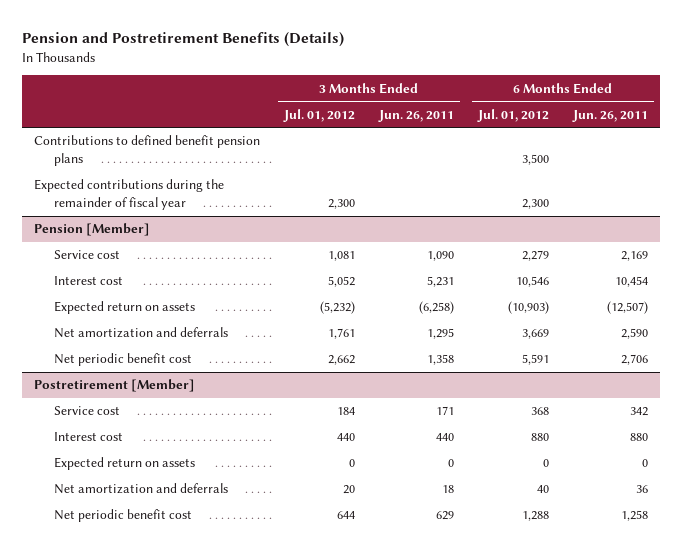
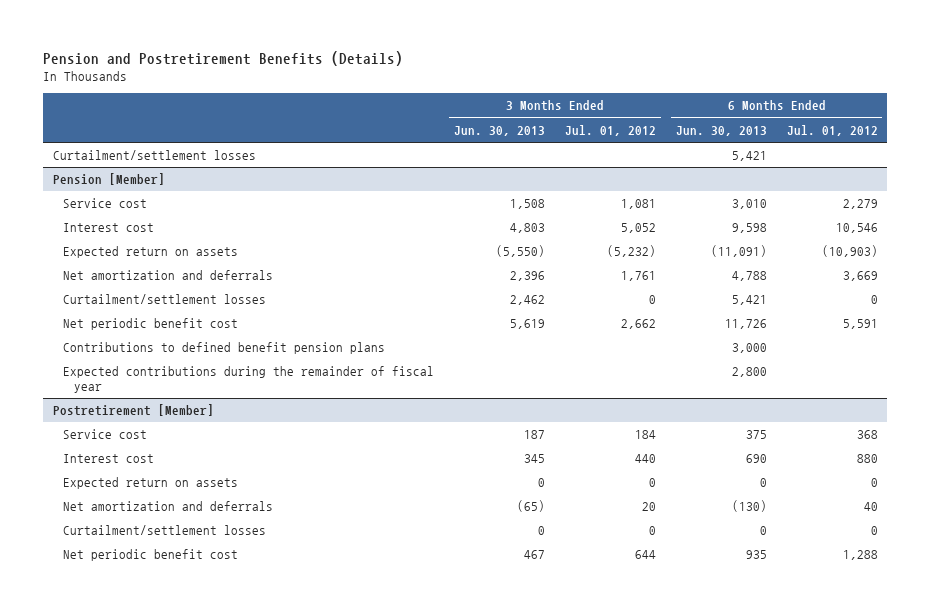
[377,109,454,122] Jun. 26, 2011 -> none
[571,109,648,122] Jun. 26, 2011 -> none
none -> [453,125,545,136] Jun. 30, 2013
none -> [675,125,767,136] Jun. 30, 2013
[33,135,260,167] Contributions to defined benefit pension plans -> none
[33,179,224,211] Expected contributions during the remainder of fiscal year -> none
none -> [52,150,256,161] Curtailment/settlement losses
none -> [63,294,267,305] Curtailment/settlement losses
none -> [63,342,386,355] Contributions to defined benefit pension plans
none -> [63,366,435,394] Expected contributions during the remainder of fiscal year
none -> [63,525,267,536] Curtailment/settlement losses

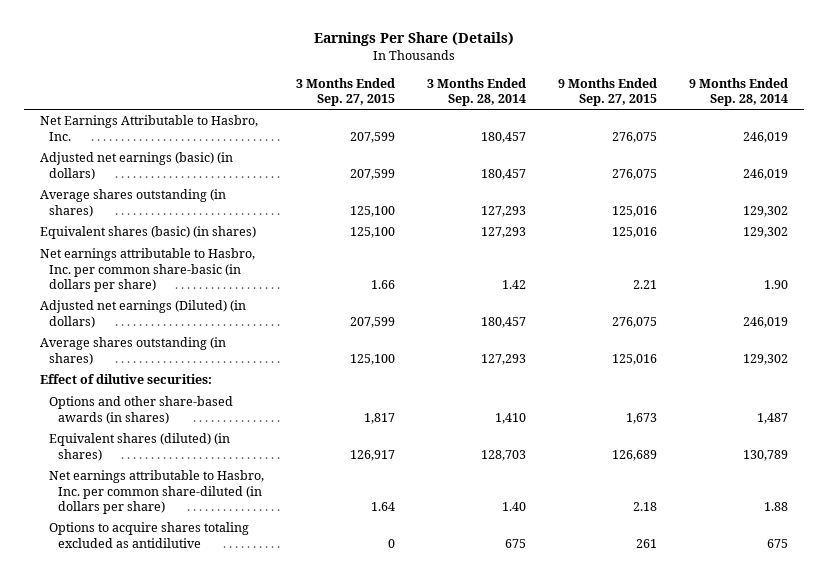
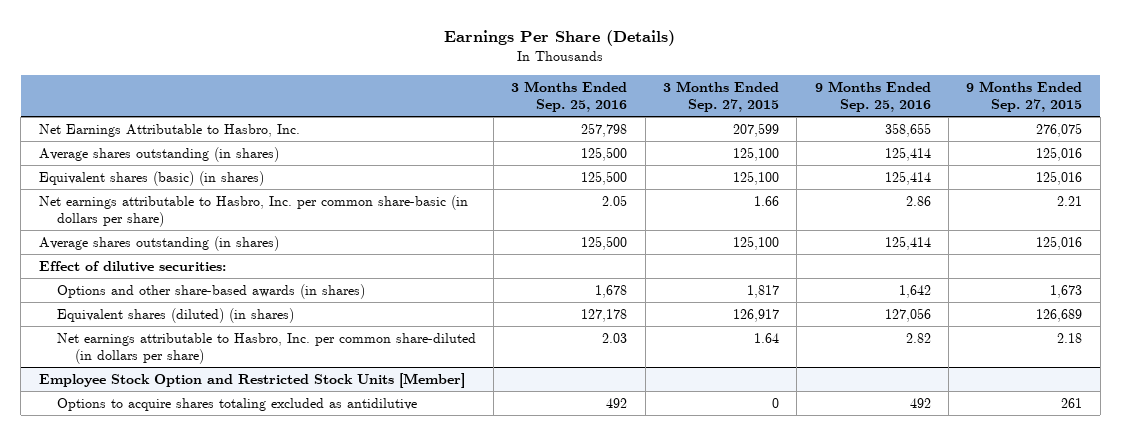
[427,77,527,106] 3 Months Ended Sep. 28, 2014 -> none
[689,77,789,106] 9 Months Ended Sep. 28, 2014 -> none
none -> [511,80,628,113] 3 Months Ended Sep. 25, 2016
none -> [814,80,931,113] 9 Months Ended Sep. 25, 2016
[40,152,234,180] Adjusted net earnings (basic) (in dollars) -> none
[40,300,247,328] Adjusted net earnings (Diluted) (in dollars) -> none
none -> [38,372,465,388] Employee Stock Option and Restricted Stock Units [Member]

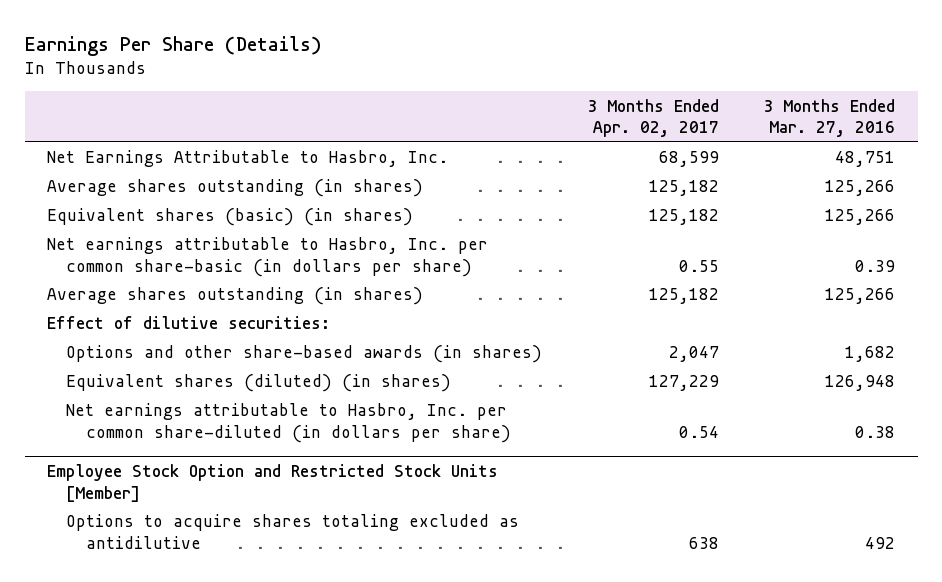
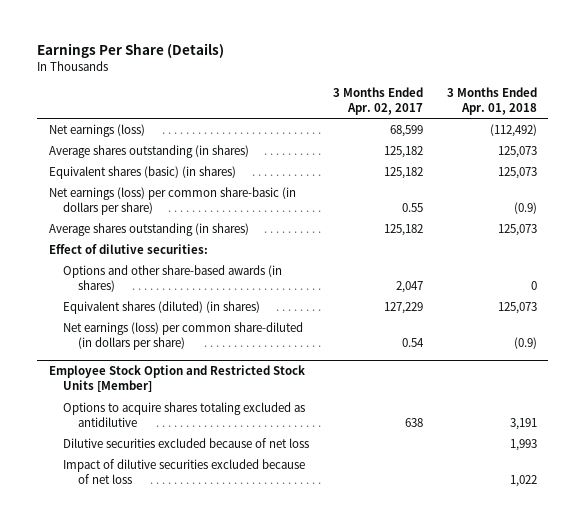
[763,98,896,138] 3 Months Ended Mar. 27, 2016 -> none
none -> [446,87,537,116] 3 Months Ended Apr. 01, 2018
[46,150,448,168] Net Earnings Attributable to Hasbro, Inc. -> [48,123,145,137] Net earnings (loss)
[46,237,488,277] Net earnings attributable to Hasbro, Inc. per common share-basic (in dollars per share) -> [48,186,296,215] Net earnings (loss) per common share-basic (in dollars per share)
[66,403,511,443] Net earnings attributable to Hasbro, Inc. per common share-diluted (in dollars per share) -> [63,321,304,350] Net earnings (loss) per common share-diluted (in dollars per share)
none -> [63,437,310,448] Dilutive securities excluded because of net loss
none -> [63,458,306,484] Impact of dilutive securities excluded because of net loss

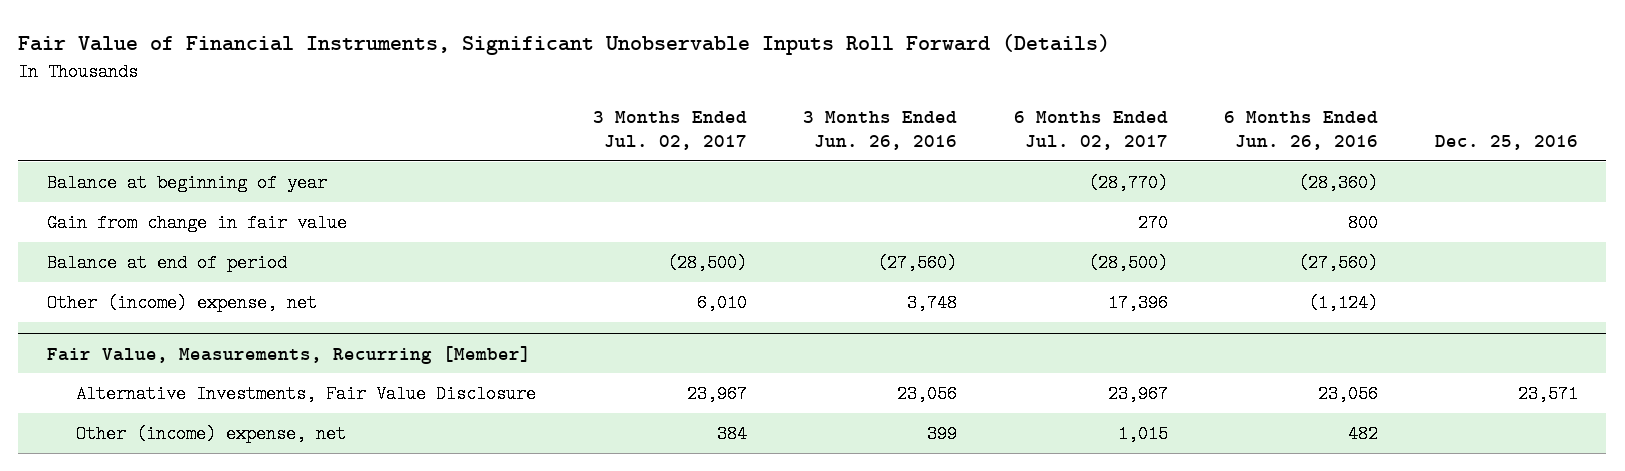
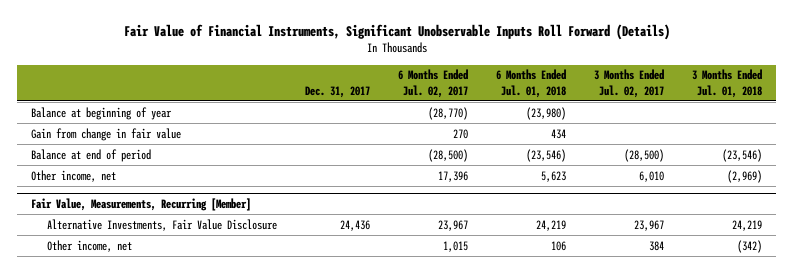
[803,111,958,150] 3 Months Ended Jun. 26, 2016 -> none
[1224,111,1379,150] 6 Months Ended Jun. 26, 2016 -> none
[1434,134,1578,150] Dec. 25, 2016 -> none
none -> [305,85,371,98] Dec. 31, 2017
none -> [496,69,567,98] 6 Months Ended Jul. 01, 2018
none -> [692,69,763,98] 3 Months Ended Jul. 01, 2018
[46,293,317,312] Other (income) expense, net -> [30,169,116,182] Other income, net
[76,424,347,443] Other (income) expense, net -> [46,239,132,252] Other income, net

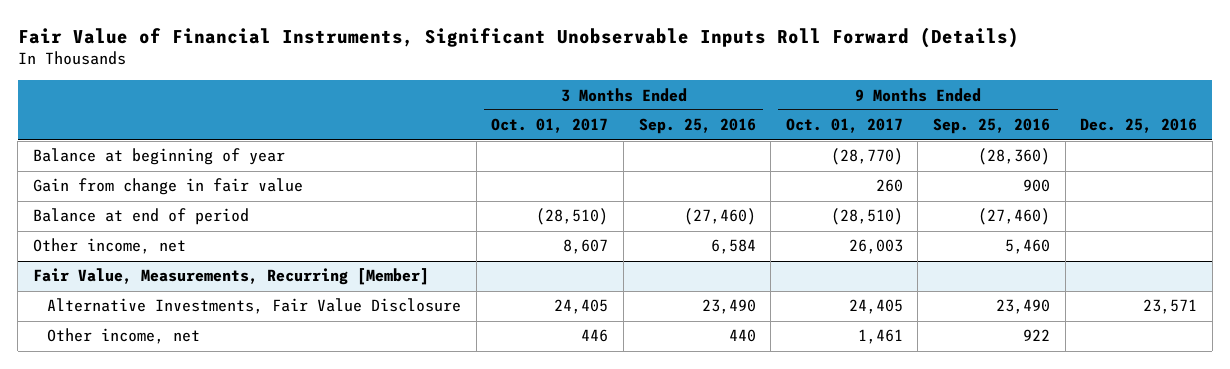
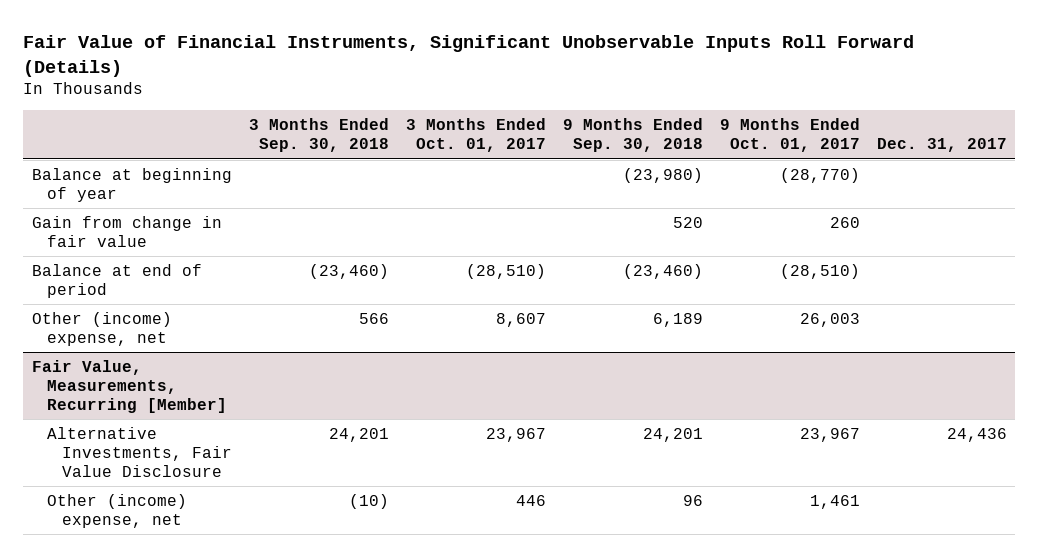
[638,118,756,135] Sep. 25, 2016 -> none
[933,118,1051,135] Sep. 25, 2016 -> none
[1080,118,1198,134] Dec. 25, 2016 -> none
none -> [248,118,389,153] 3 Months Ended Sep. 30, 2018
none -> [562,118,703,153] 9 Months Ended Sep. 30, 2018
none -> [876,138,1007,153] Dec. 31, 2017
[32,238,186,255] Other income, net -> [31,311,172,346] Other (income) expense, net
[554,299,609,315] 24,405 -> [485,427,546,442] 23,967
[848,299,903,315] 24,405 -> [799,427,860,442] 23,967
[47,328,201,345] Other income, net -> [46,493,187,528] Other (income) expense, net

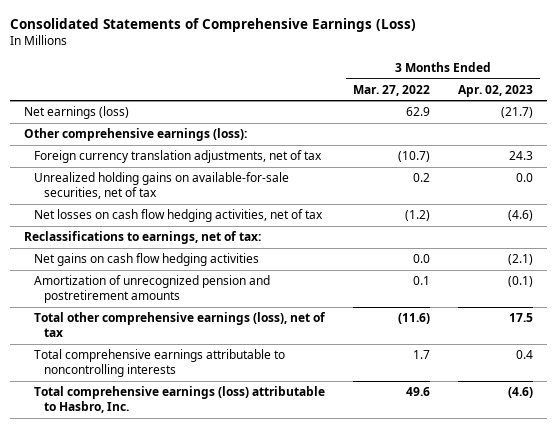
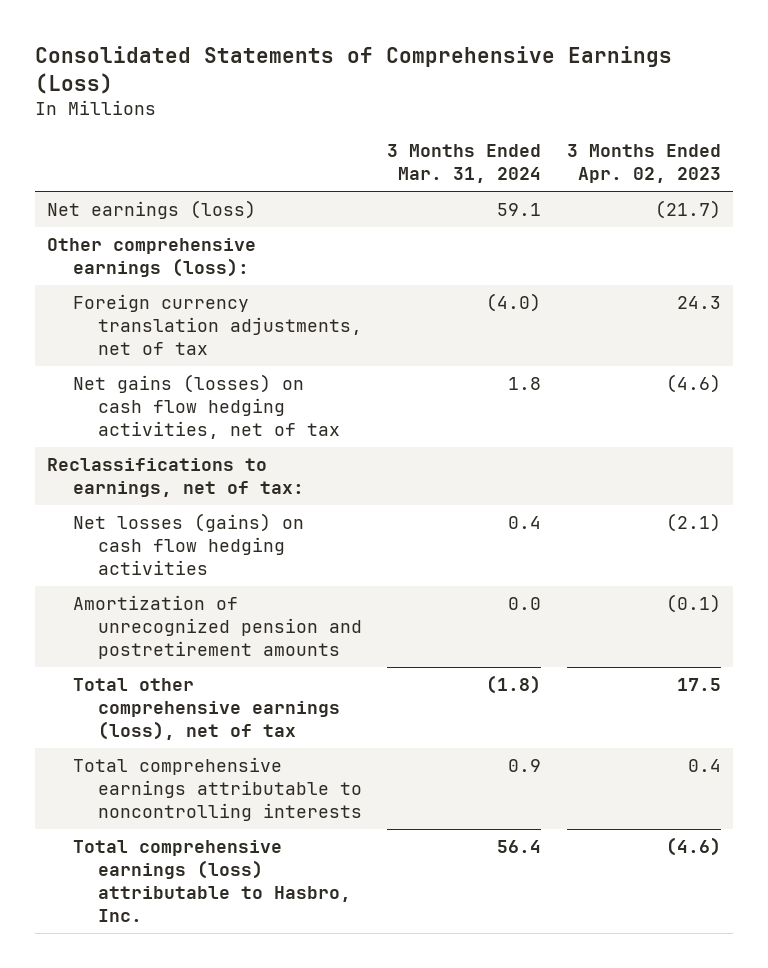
[352,84,430,96] Mar. 27, 2022 -> none
none -> [387,144,542,184] 3 Months Ended Mar. 31, 2024
[34,172,290,199] Unrealized holding gains on available-for-sale securities, net of tax -> none
[34,209,324,223] Net losses on cash flow hedging activities, net of tax -> [72,374,341,439] Net gains (losses) on cash flow hedging activities, net of tax
[34,253,260,267] Net gains on cash flow hedging activities -> [72,513,304,575] Net losses (gains) on cash flow hedging activities

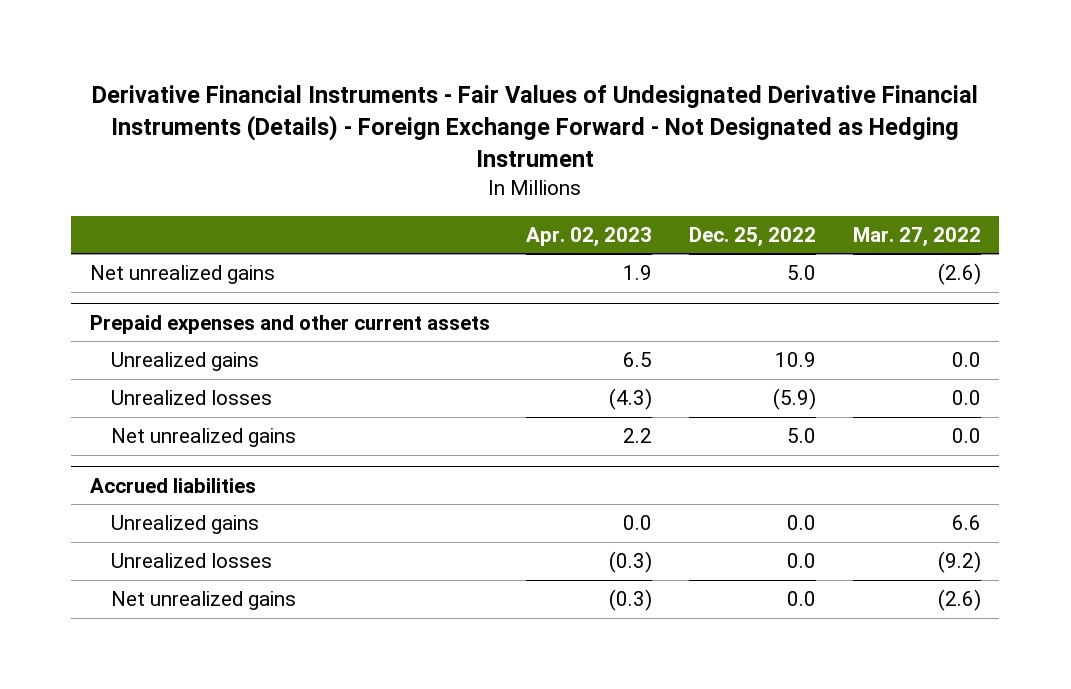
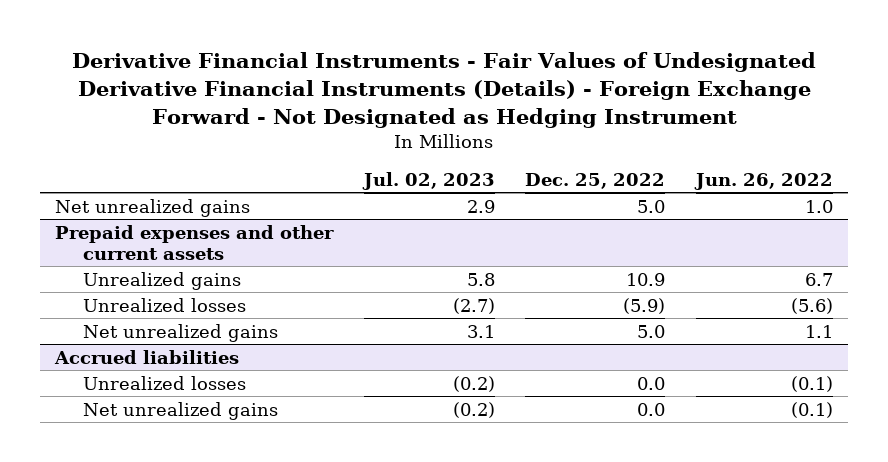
[526,226,653,247] Apr. 02, 2023 -> none
[852,226,981,247] Mar. 27, 2022 -> none
none -> [361,171,495,190] Jul. 02, 2023
none -> [693,172,833,190] Jun. 26, 2022
[111,515,260,535] Unrealized gains -> none

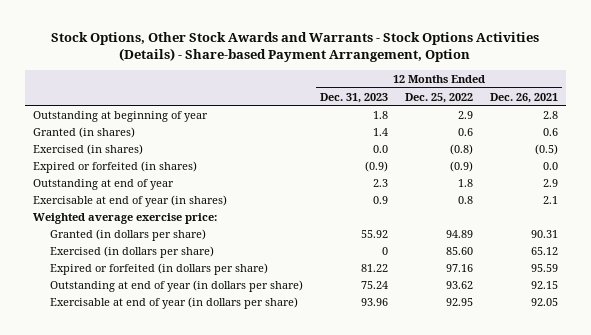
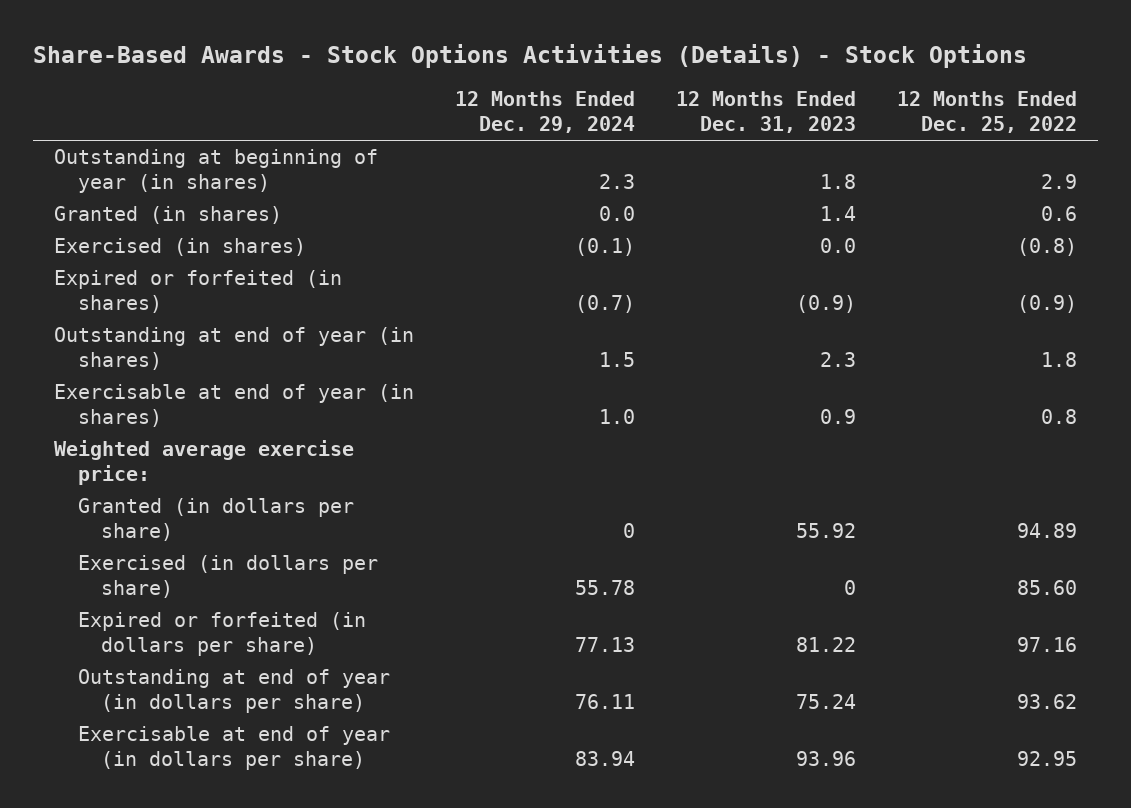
[51,31,540,63] Stock Options, Other Stock Awards and Warrants - Stock Options Activities (Details) - Share-based Payment Arrangement, Option -> [33,44,1028,69] Share-Based Awards - Stock Options Activities (Details) - Stock Options
[489,92,558,103] Dec. 26, 2021 -> none
none -> [455,91,636,134] 12 Months Ended Dec. 29, 2024
[33,110,209,122] Outstanding at beginning of year -> [53,149,378,194] Outstanding at beginning of year (in shares)
[33,178,175,190] Outstanding at end of year -> [53,327,414,371] Outstanding at end of year (in shares)

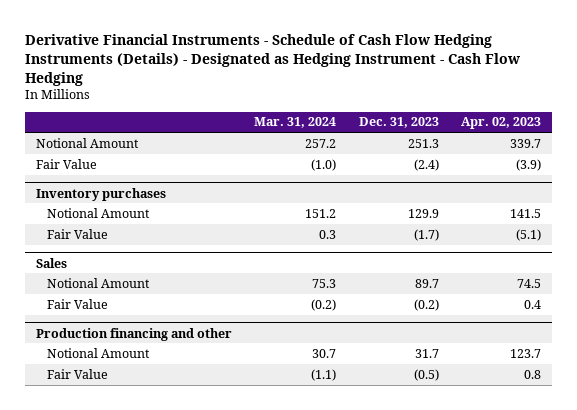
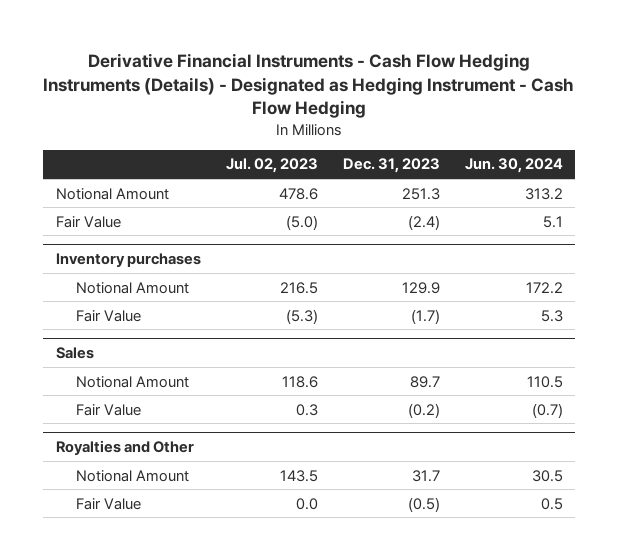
[25,33,521,86] Derivative Financial Instruments - Schedule of Cash Flow Hedging Instruments (Details) - Designated as Hedging Instrument - Cash Flow Hedging -> [43,52,575,119] Derivative Financial Instruments - Cash Flow Hedging Instruments (Details) - Designated as Hedging Instrument - Cash Flow Hedging
[254,117,337,129] Mar. 31, 2024 -> none
[460,117,541,130] Apr. 02, 2023 -> none
none -> [225,158,318,174] Jul. 02, 2023
none -> [464,158,563,174] Jun. 30, 2024
[36,327,233,341] Production financing and other -> [55,440,194,456] Royalties and Other

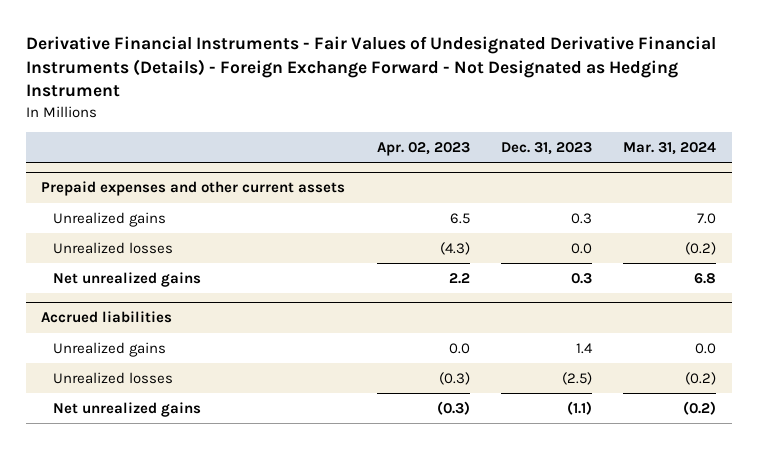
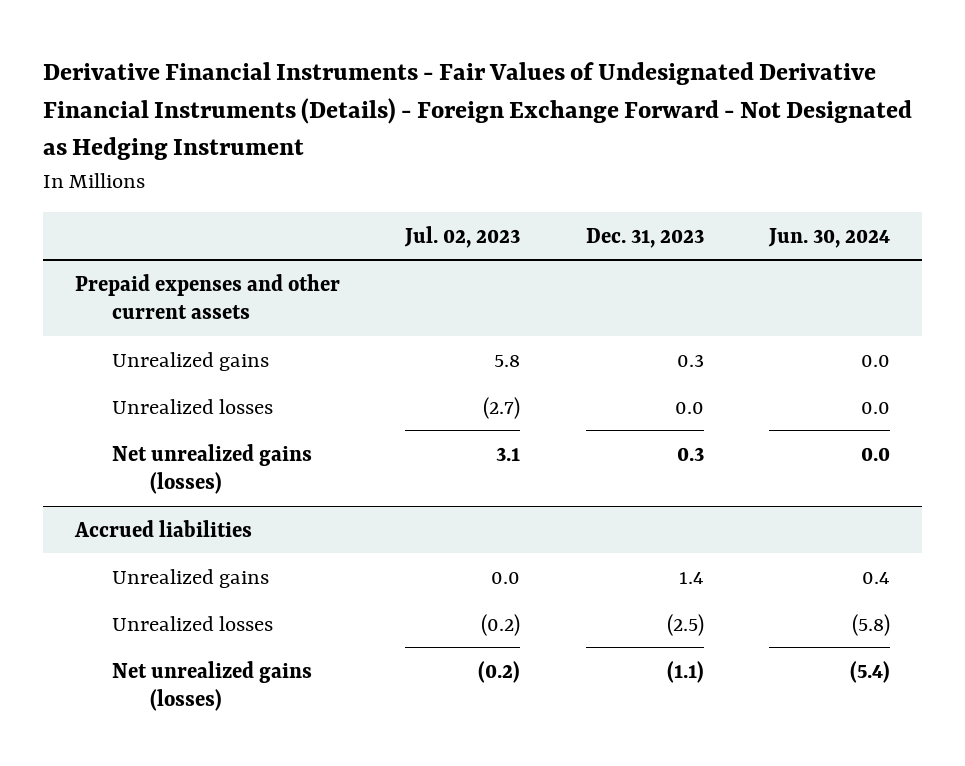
[376,142,470,157] Apr. 02, 2023 -> none
[622,142,716,156] Mar. 31, 2024 -> none
none -> [404,225,521,248] Jul. 02, 2023
none -> [767,227,890,248] Jun. 30, 2024
[52,271,201,287] Net unrealized gains -> [112,443,313,494] Net unrealized gains (losses)
[52,401,201,417] Net unrealized gains -> [112,660,313,711] Net unrealized gains (losses)

